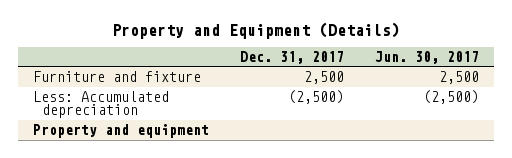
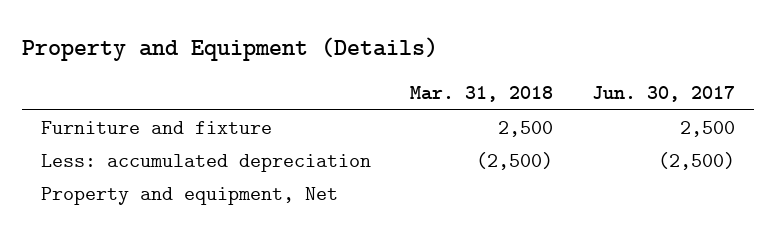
[240,50,345,64] Dec. 31, 2017 -> none
none -> [410,86,554,103] Mar. 31, 2018
[33,90,170,119] Less: Accumulated depreciation -> [41,154,372,173] Less: accumulated depreciation
[33,123,210,138] Property and equipment -> [41,187,339,206] Property and equipment, Net

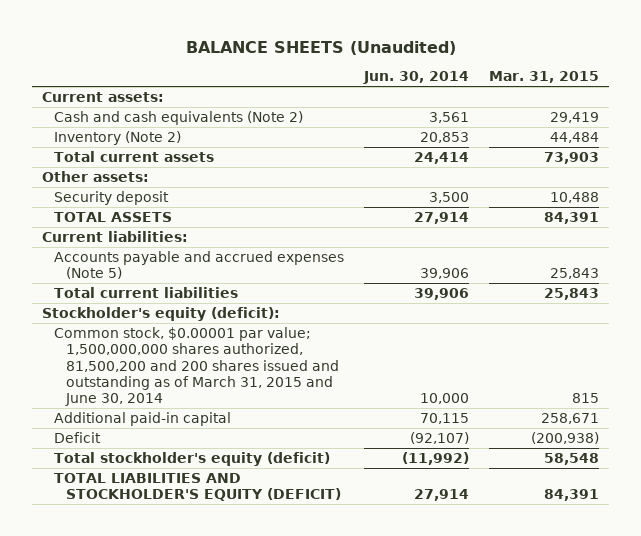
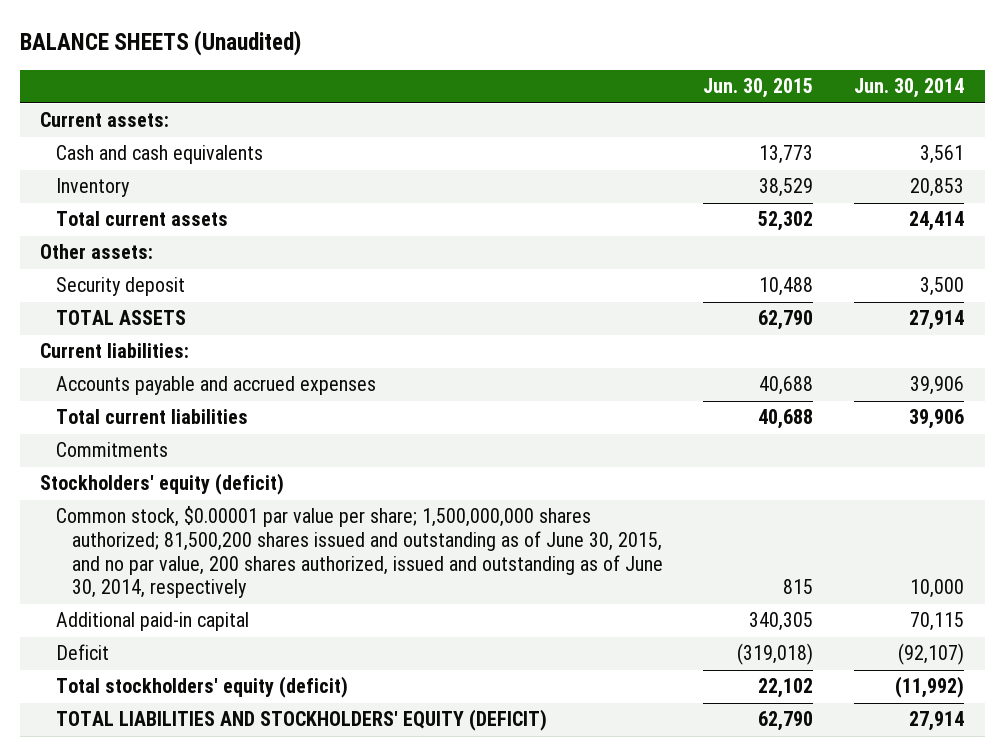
[489,71,600,84] Mar. 31, 2015 -> none
none -> [703,78,814,99] Jun. 30, 2015
[54,110,304,125] Cash and cash equivalents (Note 2) -> [55,145,263,165] Cash and cash equivalents
[54,130,182,145] Inventory (Note 2) -> [55,178,130,198] Inventory
[54,250,345,280] Accounts payable and accrued expenses (Note 5) -> [55,376,376,396] Accounts payable and accrued expenses
none -> [55,442,168,458] Commitments
[42,306,281,321] Stockholder's equity (deficit): -> [39,473,284,496] Stockholders' equity (deficit)
[54,326,340,407] Common stock, $0.00001 par value; 1,500,000,000 shares authorized, 81,500,200 and 200 shares issued and outstanding as of March 31, 2015 and June 30, 2014 -> [55,506,663,599] Common stock, $0.00001 par value per share; 1,500,000,000 shares authorized; 81,500,200 shares issued and outstanding as of June 30, 2015, and no par value, 200 shares authorized, issued and outstanding as of June 30, 2014, respectively
[54,451,331,466] Total stockholder's equity (deficit) -> [55,676,348,699] Total stockholders' equity (deficit)
[54,472,342,502] TOTAL LIABILITIES AND STOCKHOLDER'S EQUITY (DEFICIT) -> [55,709,547,732] TOTAL LIABILITIES AND STOCKHOLDERS' EQUITY (DEFICIT)

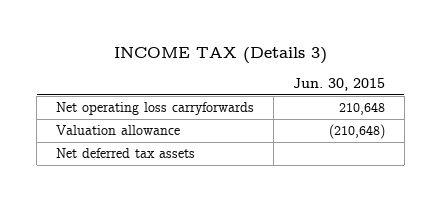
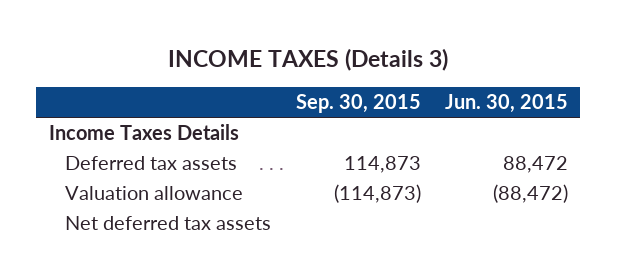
[113,47,327,65] INCOME TAX (Details 3) -> [168,48,449,72] INCOME TAXES (Details 3)
none -> [295,94,421,114] Sep. 30, 2015
[56,102,255,116] Net operating loss carryforwards -> none
none -> [48,124,239,141] Income Taxes Details
none -> [65,156,238,171] Deferred tax assets
[328,124,385,140] (210,648) -> [492,184,568,204] (88,472)

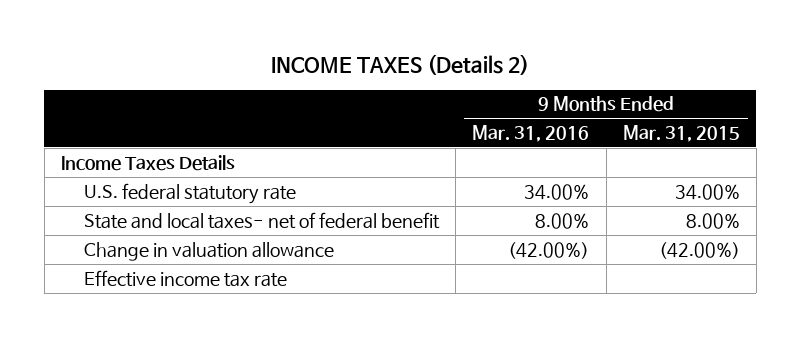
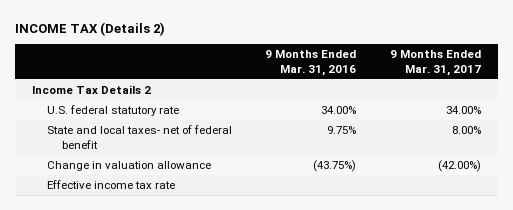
[271,53,530,75] INCOME TAXES (Details 2) -> [14,21,165,36] INCOME TAX (Details 2)
[622,124,740,142] Mar. 31, 2015 -> none
none -> [390,50,482,76] 9 Months Ended Mar. 31, 2017
[60,154,235,171] Income Taxes Details -> [31,84,151,94] Income Tax Details 2
[535,212,590,229] 8.00% -> [327,125,357,134] 9.75%
[508,241,590,259] (42.00%) -> [313,159,357,172] (43.75%)

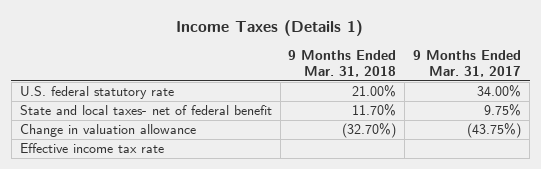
[14,21,165,36] INCOME TAX (Details 2) -> [176,20,364,37] Income Taxes (Details 1)
[265,50,357,76] 9 Months Ended Mar. 31, 2016 -> none
none -> [288,50,397,77] 9 Months Ended Mar. 31, 2018
[31,84,151,94] Income Tax Details 2 -> none
[452,125,482,134] 8.00% -> [484,104,522,117] 9.75%
[438,159,482,172] (42.00%) -> [467,123,522,139] (43.75%)

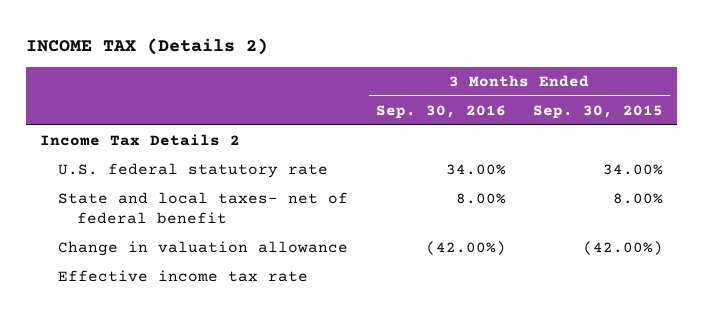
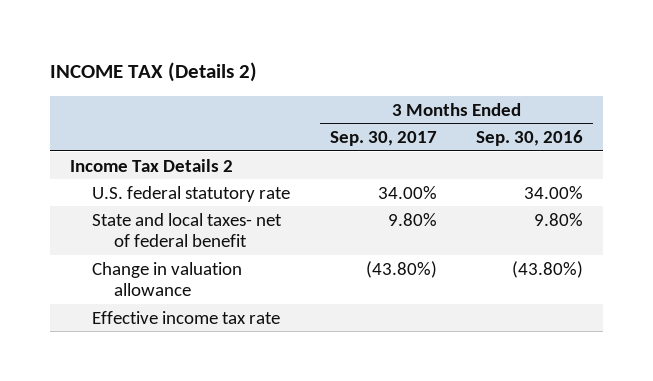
[533,104,664,119] Sep. 30, 2015 -> none
none -> [329,131,437,147] Sep. 30, 2017
[455,193,506,205] 8.00% -> [534,212,584,226] 9.80%
[425,241,506,256] (42.00%) -> [512,260,584,278] (43.80%)

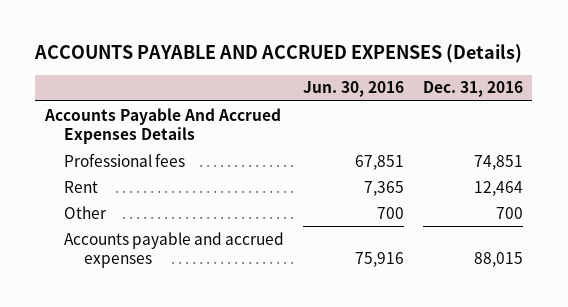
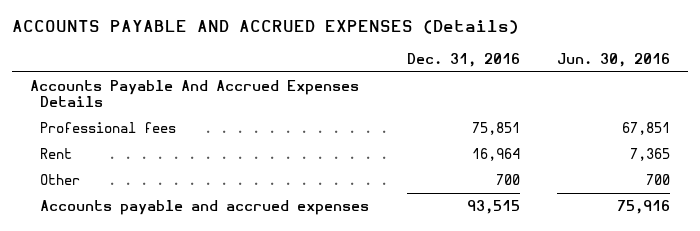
[473,154,523,170] 74,851 -> [471,122,520,136] 75,851
[473,180,523,196] 12,464 -> [471,148,520,162] 16,964
[473,252,523,268] 88,015 -> [466,200,520,215] 93,515

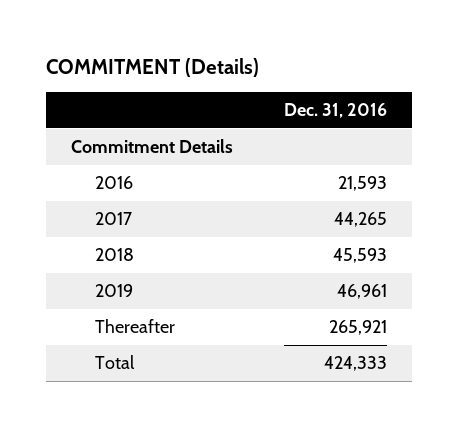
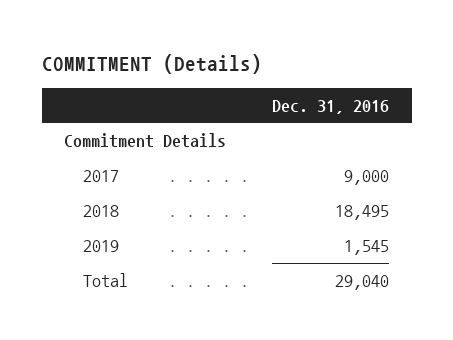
[95,176,134,190] 2016 -> none
[95,319,176,334] Thereafter -> none
[334,212,388,228] 44,265 -> [343,170,389,186] 9,000
[333,248,388,264] 45,593 -> [334,205,389,221] 18,495
[337,284,388,300] 46,961 -> [343,240,389,256] 1,545
[324,356,388,372] 424,333 -> [334,275,389,291] 29,040

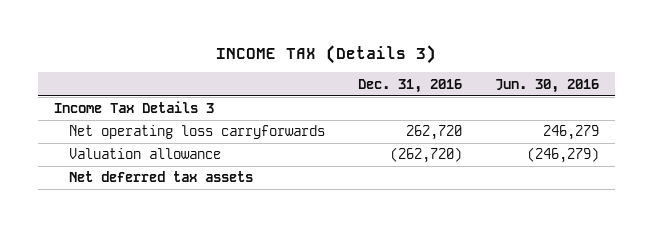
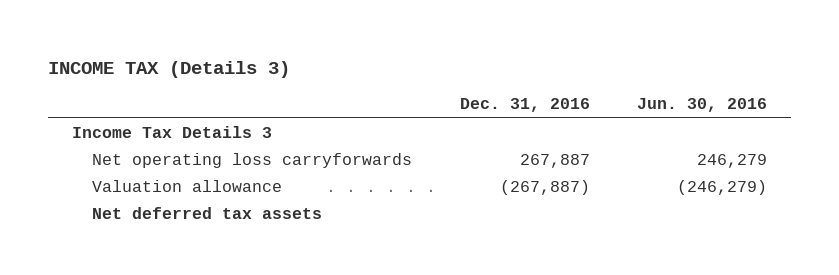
[405,125,462,141] 262,720 -> [519,154,590,169] 267,887
[389,147,462,164] (262,720) -> [499,180,590,196] (267,887)

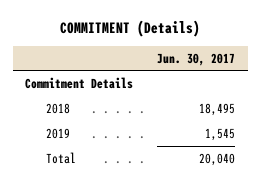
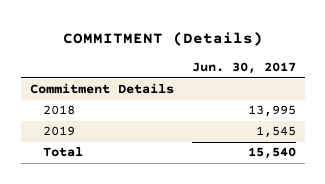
[199,102,236,116] 18,495 -> [247,105,296,118] 13,995
[199,152,236,166] 20,040 -> [247,147,296,160] 15,540

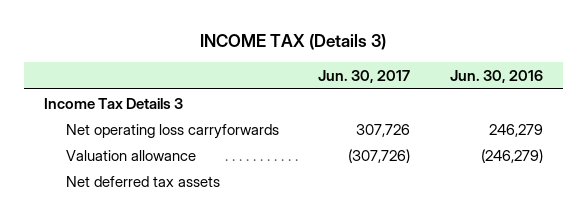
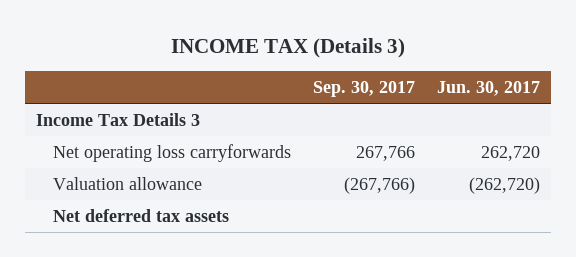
[449,70,543,84] Jun. 30, 2016 -> none
none -> [312,81,415,98] Sep. 30, 2017
[356,123,411,137] 307,726 -> [480,146,540,162] 262,720
[348,148,411,163] (307,726) -> [468,177,540,195] (262,720)

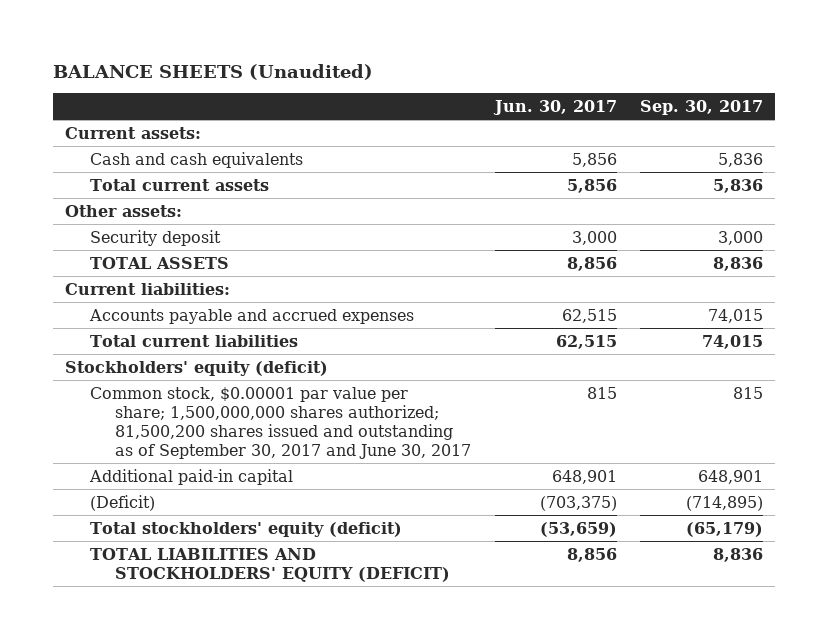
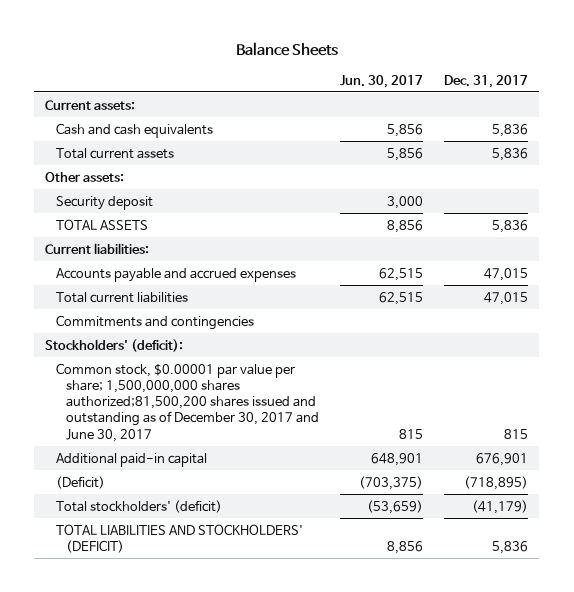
[53,63,374,80] BALANCE SHEETS (Unaudited) -> [235,41,338,56] Balance Sheets
[640,100,764,116] Sep. 30, 2017 -> none
none -> [444,74,529,88] Dec. 31, 2017
none -> [55,314,254,330] Commitments and contingencies
[64,360,328,376] Stockholders' equity (deficit) -> [45,338,184,352] Stockholders' (deficit):
[90,386,472,459] Common stock, $0.00001 par value per share; 1,500,000,000 shares authorized; 81,500,200 shares issued and outstanding as of September 30, 2017 and June 30, 2017 -> [55,362,320,442] Common stock, $0.00001 par value per share; 1,500,000,000 shares authorized;81,500,200 shares issued and outstanding as of December 30, 2017 and June 30, 2017
[90,521,403,537] Total stockholders' equity (deficit) -> [55,499,222,513] Total stockholders' (deficit)
[90,547,451,582] TOTAL LIABILITIES AND STOCKHOLDERS' EQUITY (DEFICIT) -> [55,523,303,553] TOTAL LIABILITIES AND STOCKHOLDERS' (DEFICIT)

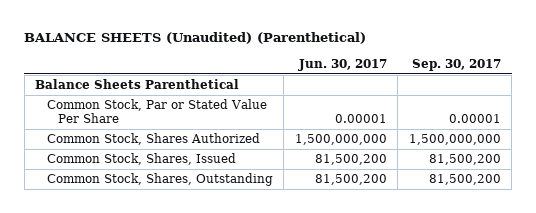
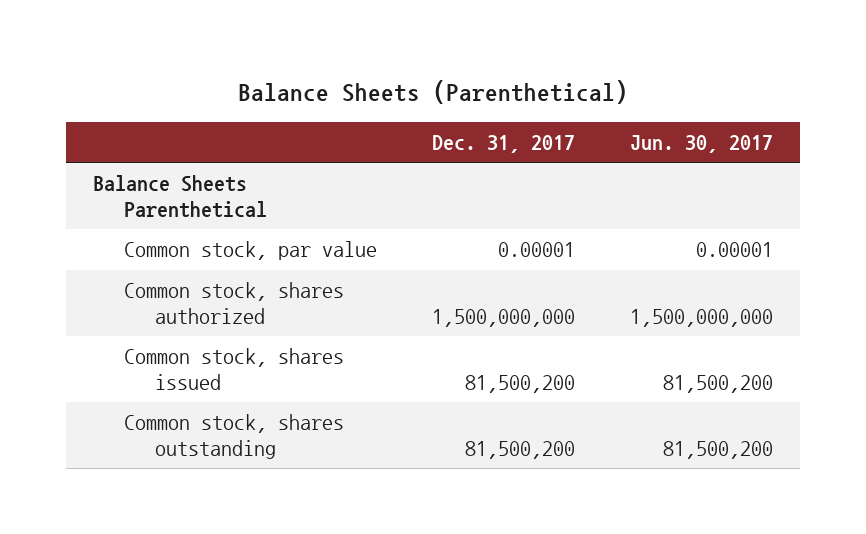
[24,32,367,45] BALANCE SHEETS (Unaudited) (Parenthetical) -> [238,79,629,104] Balance Sheets (Parenthetical)
[411,58,501,71] Sep. 30, 2017 -> none
none -> [432,135,576,154] Dec. 31, 2017
[46,99,267,124] Common Stock, Par or Stated Value Per Share -> [124,241,378,261] Common stock, par value
[46,133,260,146] Common Stock, Shares Authorized -> [124,282,345,324] Common stock, shares authorized
[46,153,236,166] Common Stock, Shares, Issued -> [124,348,345,390] Common stock, shares issued
[46,173,273,187] Common Stock, Shares, Outstanding -> [124,414,345,459] Common stock, shares outstanding

